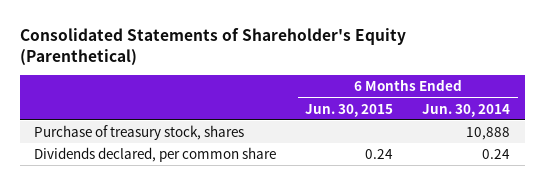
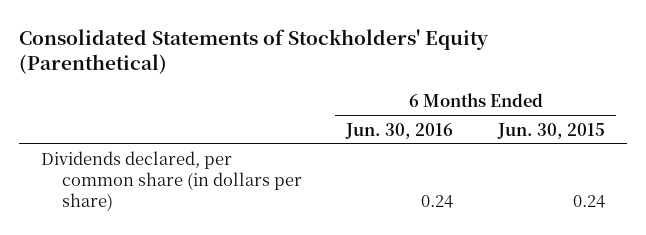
[19,27,406,66] Consolidated Statements of Shareholder's Equity (Parenthetical) -> [18,28,489,75] Consolidated Statements of Stockholders' Equity (Parenthetical)
[422,103,511,117] Jun. 30, 2014 -> none
none -> [345,122,454,139] Jun. 30, 2016
[34,125,245,141] Purchase of treasury stock, shares -> none
[34,147,277,163] Dividends declared, per common share -> [41,151,303,212] Dividends declared, per common share (in dollars per share)

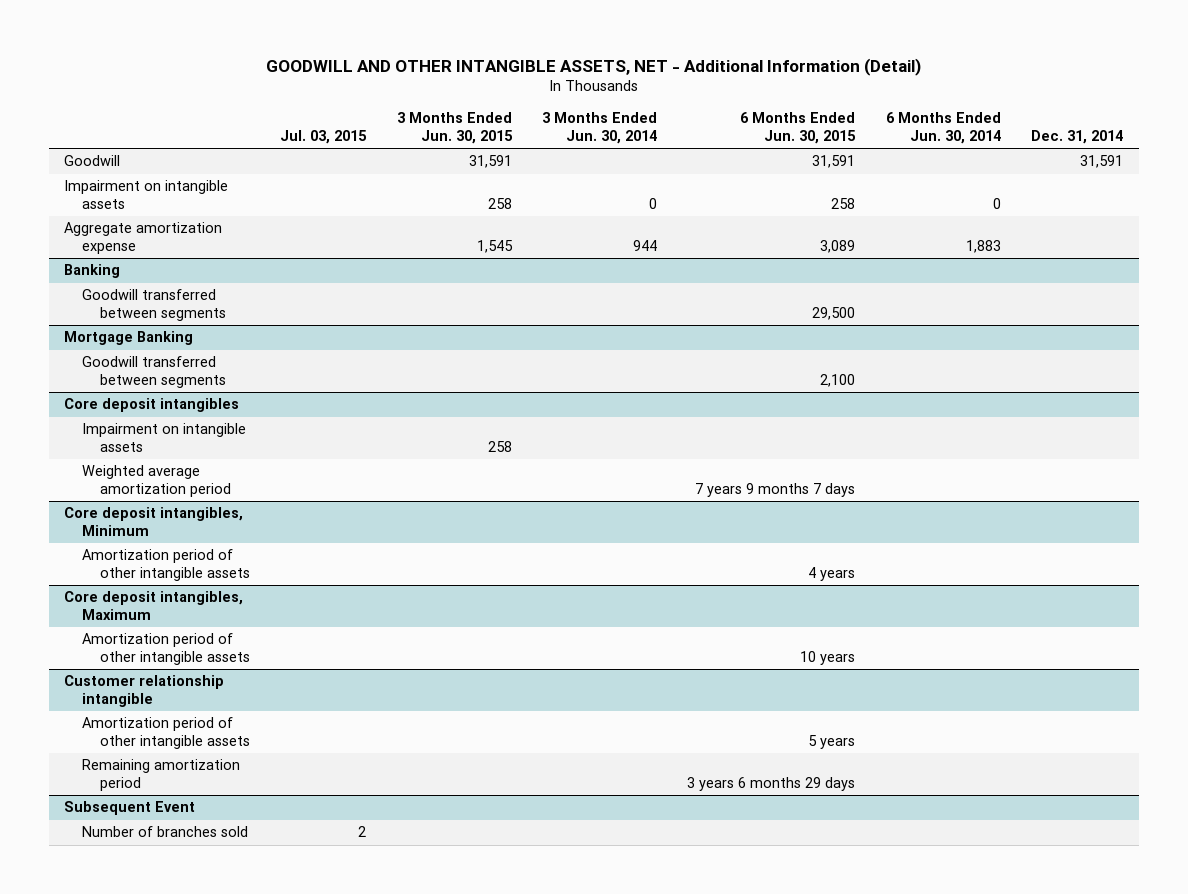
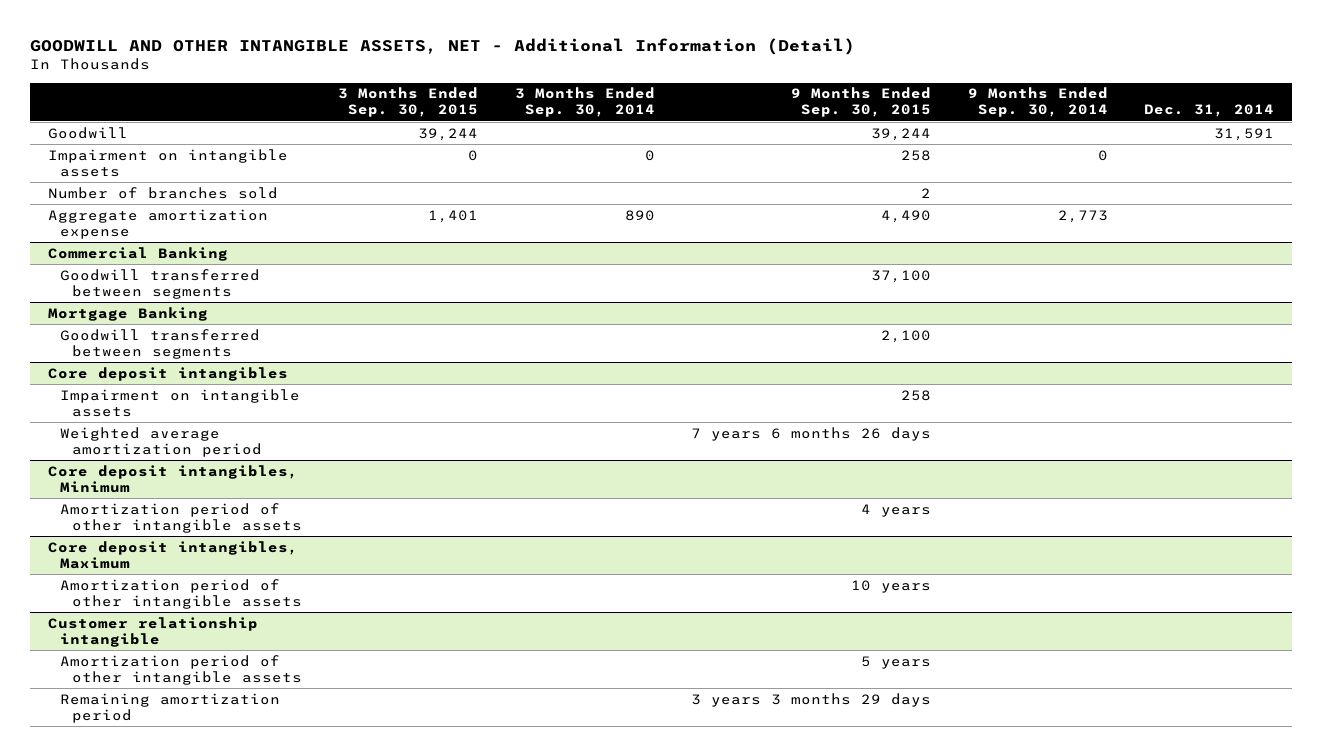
[280,130,368,145] Jul. 03, 2015 -> none
[396,112,513,145] 3 Months Ended Jun. 30, 2015 -> none
[542,112,658,145] 3 Months Ended Jun. 30, 2014 -> none
[740,112,857,145] 6 Months Ended Jun. 30, 2015 -> none
[885,112,1001,145] 6 Months Ended Jun. 30, 2014 -> none
none -> [338,87,479,118] 3 Months Ended Sep. 30, 2015
none -> [514,87,655,118] 3 Months Ended Sep. 30, 2014
none -> [791,87,932,118] 9 Months Ended Sep. 30, 2015
none -> [967,87,1108,118] 9 Months Ended Sep. 30, 2014
none -> [48,186,279,199] Number of branches sold
[64,264,121,279] Banking -> [48,246,229,261] Commercial Banking
[64,801,196,816] Subsequent Event -> none
[81,826,248,838] Number of branches sold -> none

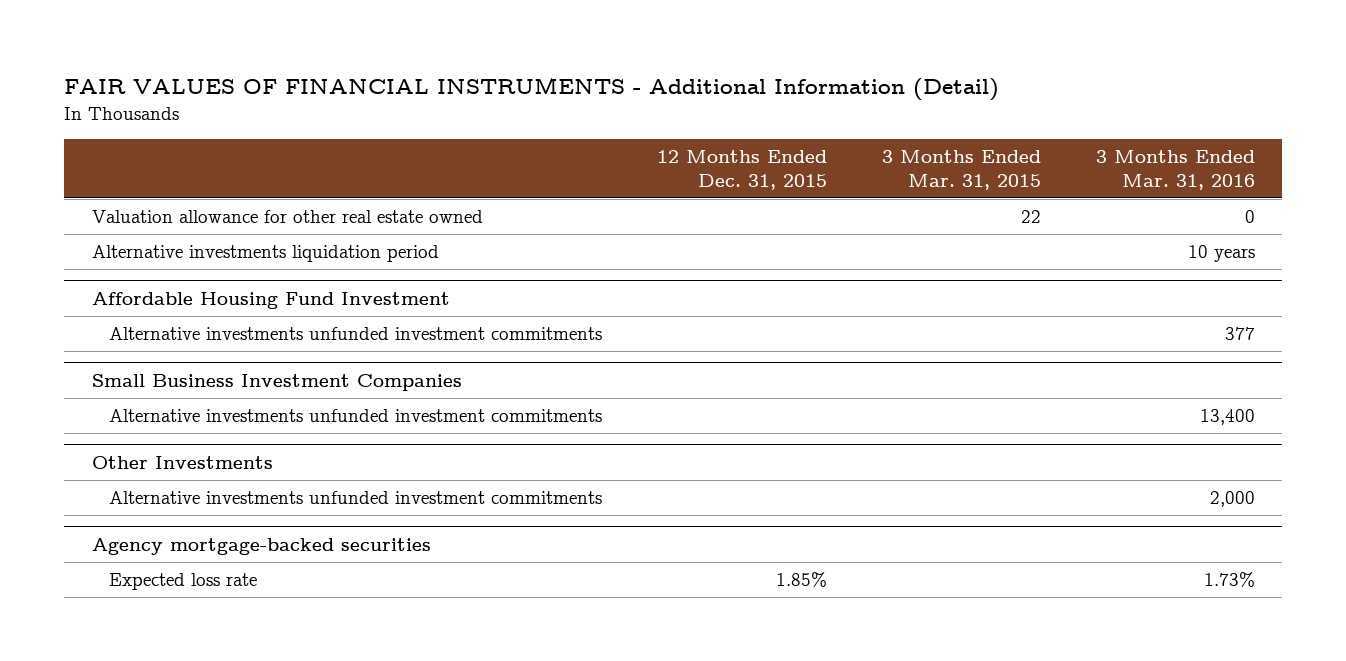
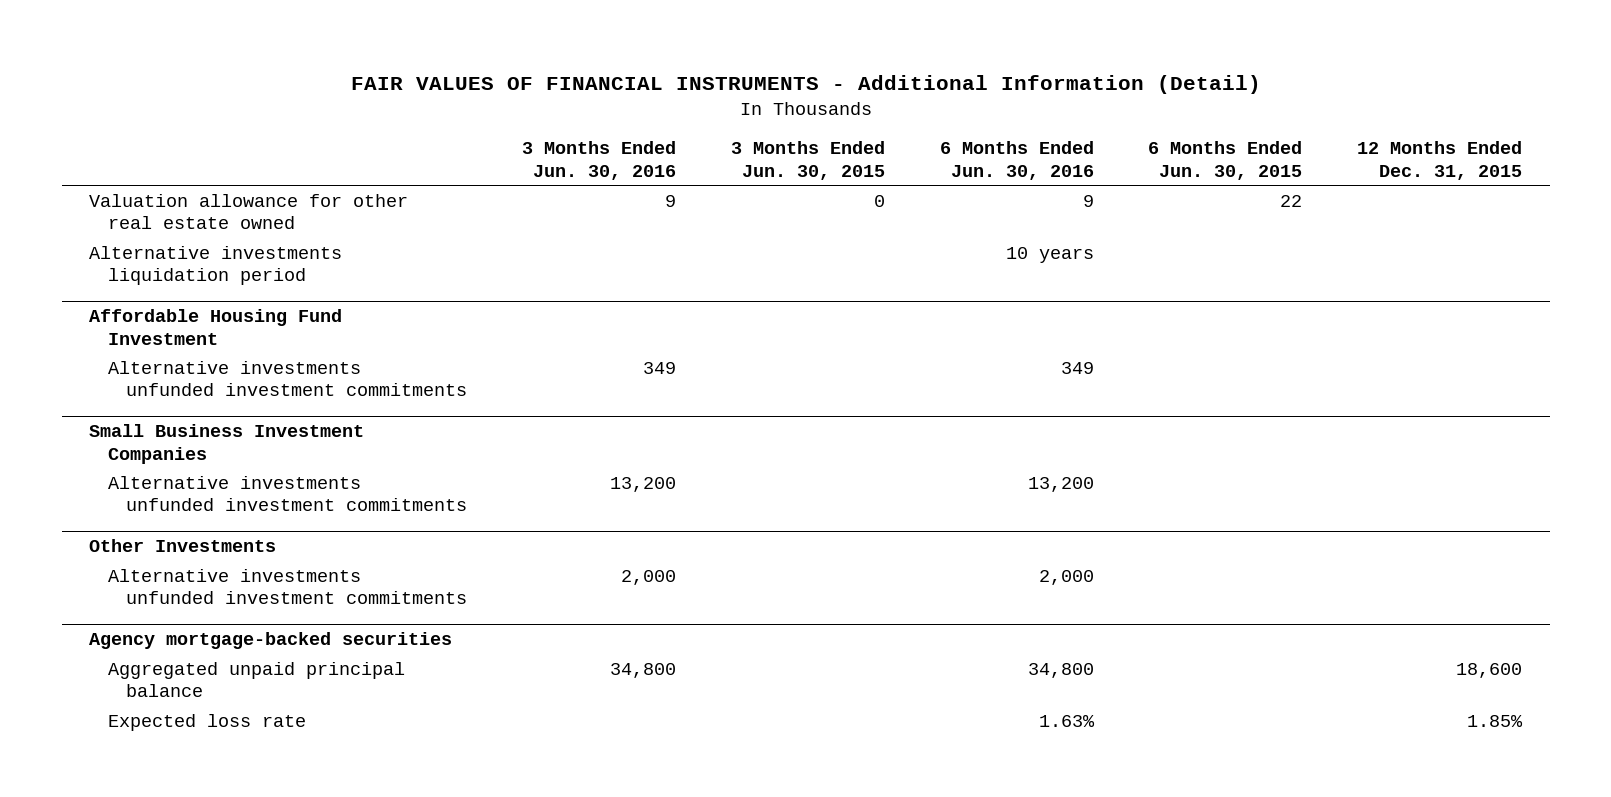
[881,149,1041,190] 3 Months Ended Mar. 31, 2015 -> none
[1095,149,1255,190] 3 Months Ended Mar. 31, 2016 -> none
none -> [521,140,676,180] 3 Months Ended Jun. 30, 2016
none -> [730,140,885,180] 3 Months Ended Jun. 30, 2015
none -> [939,140,1094,180] 6 Months Ended Jun. 30, 2016
none -> [1148,140,1303,180] 6 Months Ended Jun. 30, 2015
none -> [107,661,405,698] Aggregated unpaid principal balance

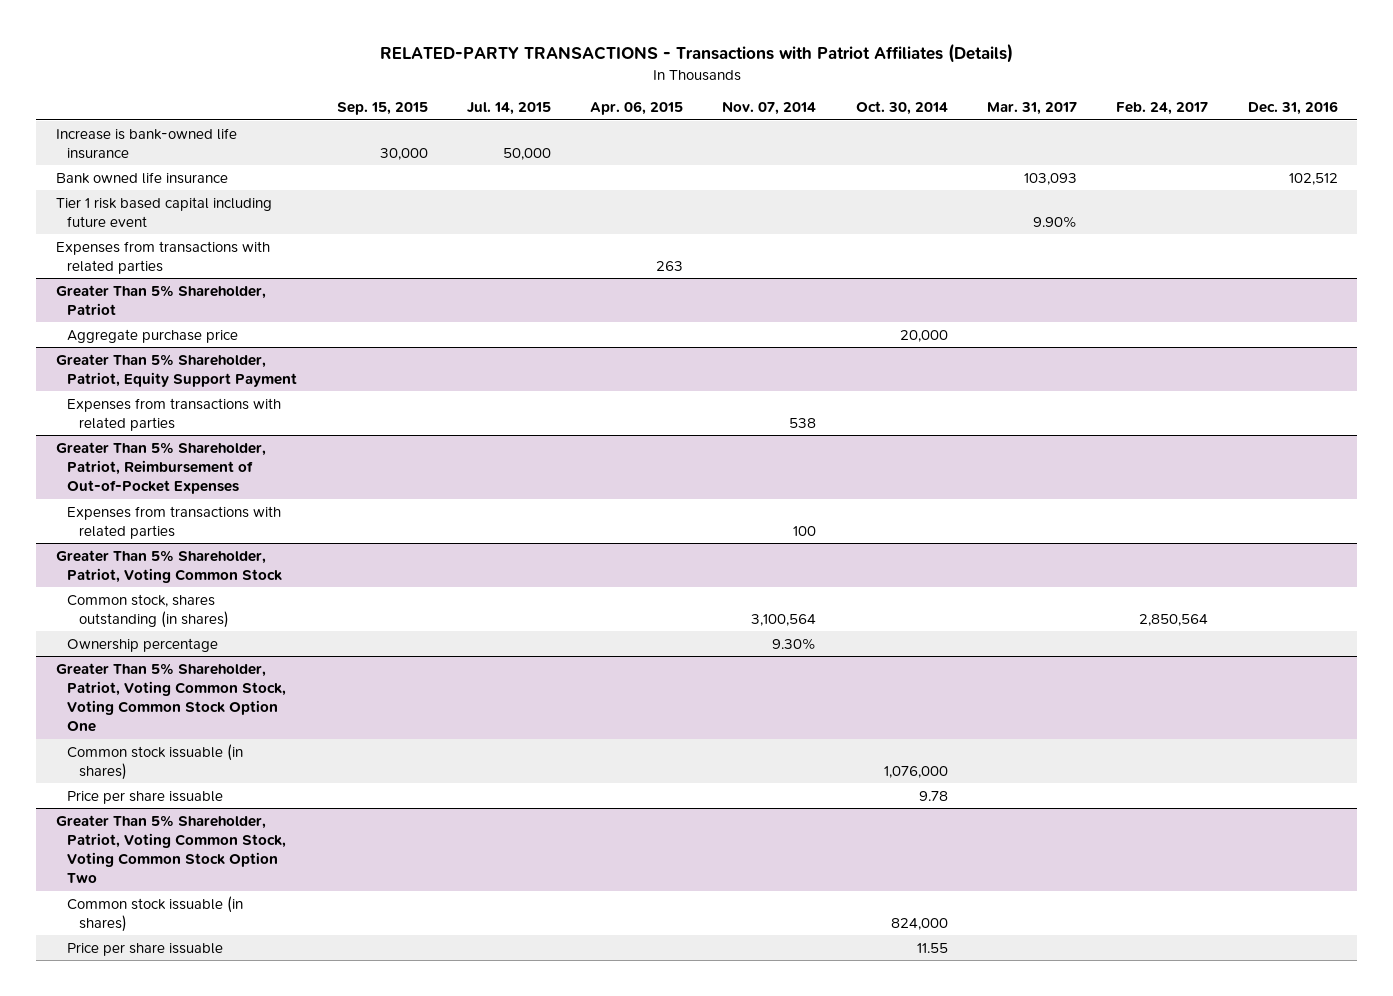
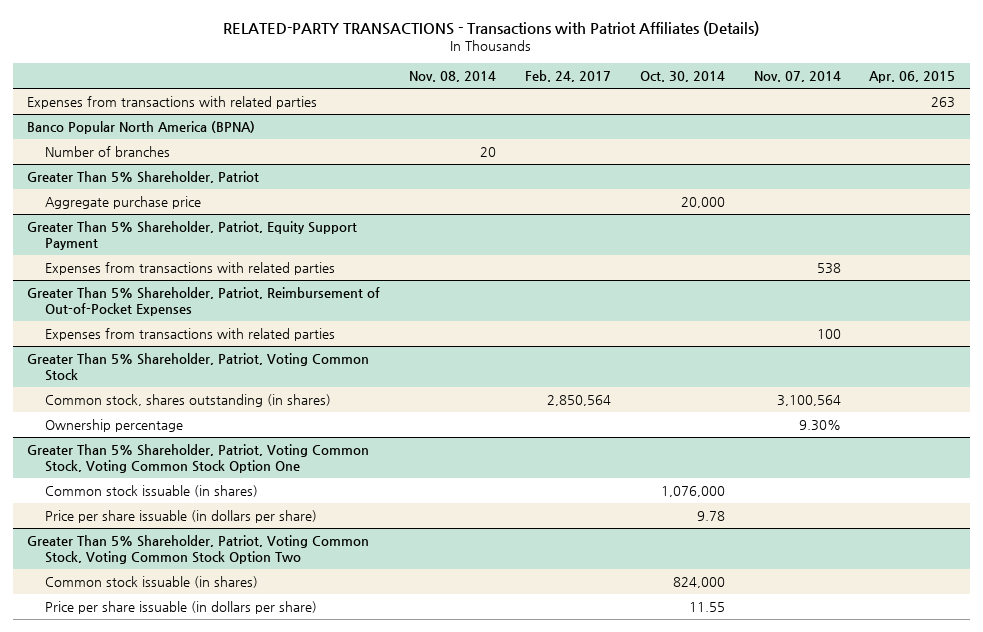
[336,102,428,116] Sep. 15, 2015 -> none
[466,102,551,116] Jul. 14, 2015 -> none
[986,102,1077,116] Mar. 31, 2017 -> none
[1247,101,1338,116] Dec. 31, 2016 -> none
none -> [409,71,497,83] Nov. 08, 2014
[55,127,237,159] Increase is bank-owned life insurance -> none
[55,171,228,184] Bank owned life insurance -> none
[55,196,272,227] Tier 1 risk based capital including future event -> none
none -> [27,121,256,135] Banco Popular North America (BPNA)
none -> [45,146,171,158] Number of branches
[67,790,224,804] Price per share issuable -> [45,510,318,524] Price per share issuable (in dollars per share)
[67,942,224,956] Price per share issuable -> [45,601,318,615] Price per share issuable (in dollars per share)

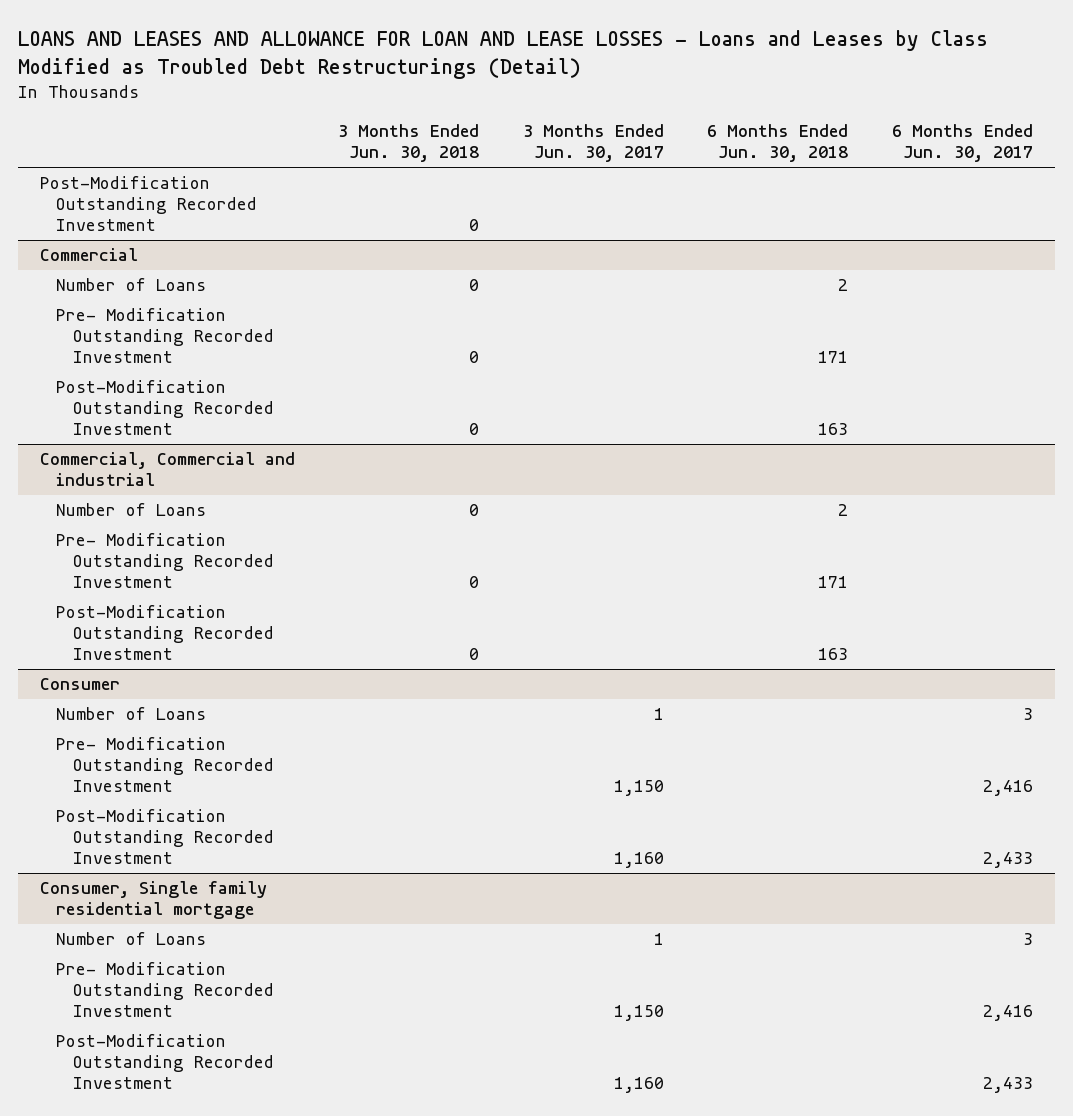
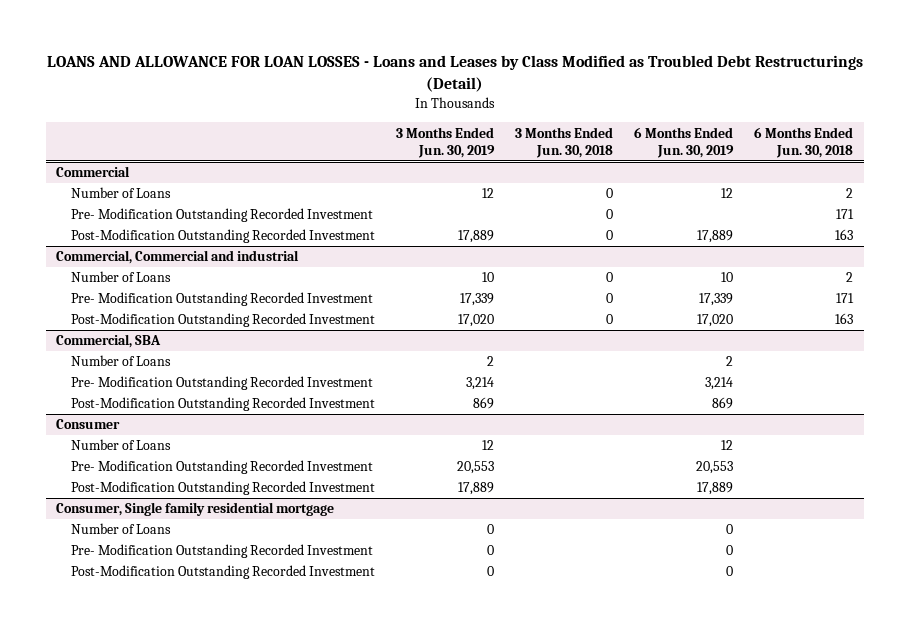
[18,30,989,79] LOANS AND LEASES AND ALLOWANCE FOR LOAN AND LEASE LOSSES - Loans and Leases by Class Modified as Troubled Debt Restructurings (Detail) -> [46,55,863,93] LOANS AND ALLOWANCE FOR LOAN LOSSES - Loans and Leases by Class Modified as Troubled Debt Restructurings (Detail)
[522,124,664,163] 3 Months Ended Jun. 30, 2017 -> none
[891,124,1033,163] 6 Months Ended Jun. 30, 2017 -> none
none -> [395,126,495,158] 3 Months Ended Jun. 30, 2019
none -> [633,126,734,158] 6 Months Ended Jun. 30, 2019
[39,176,258,232] Post-Modification Outstanding Recorded Investment -> none
none -> [56,334,162,349] Commercial, SBA
none -> [70,355,171,367] Number of Loans
none -> [70,376,373,391] Pre- Modification Outstanding Recorded Investment
none -> [70,397,375,412] Post-Modification Outstanding Recorded Investment

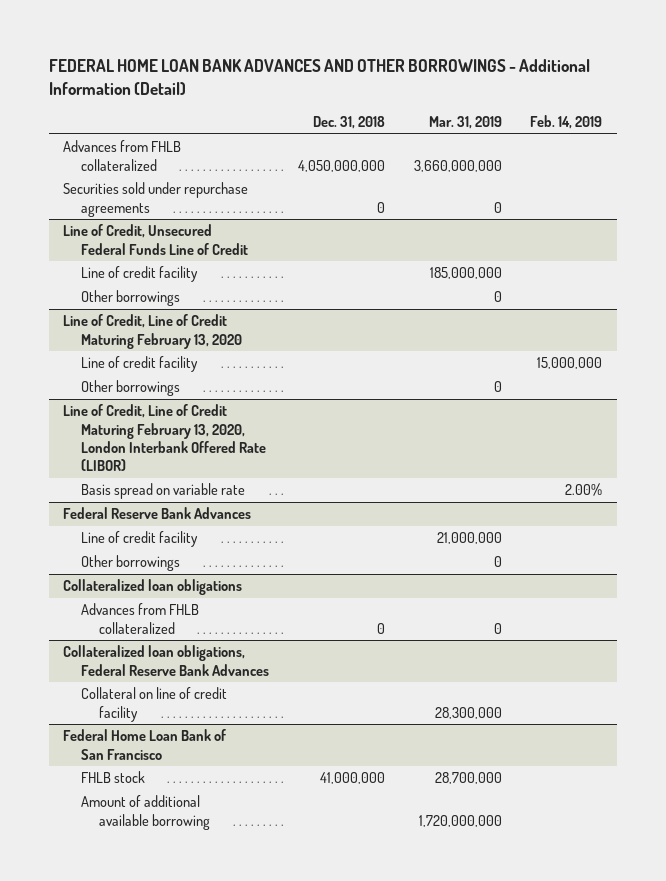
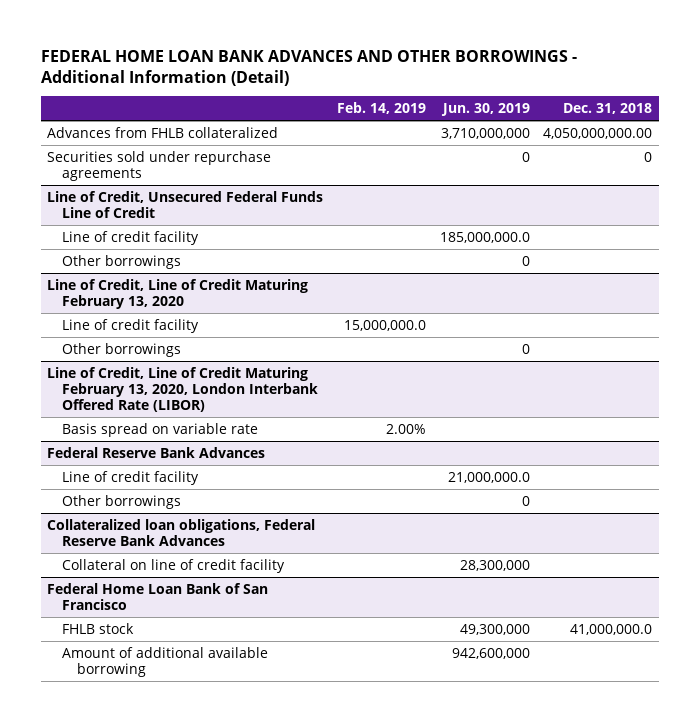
[428,115,502,129] Mar. 31, 2019 -> none
none -> [440,103,530,117] Jun. 30, 2019
[297,159,385,172] 4,050,000,000 -> [543,127,653,139] 4,050,000,000.00
[537,357,603,370] 15,000,000 -> [343,319,426,331] 15,000,000.0
[63,579,243,596] Collateralized loan obligations -> none
[81,603,200,634] Advances from FHLB collateralized -> none
[319,772,385,785] 41,000,000 -> [570,623,653,635] 41,000,000.0

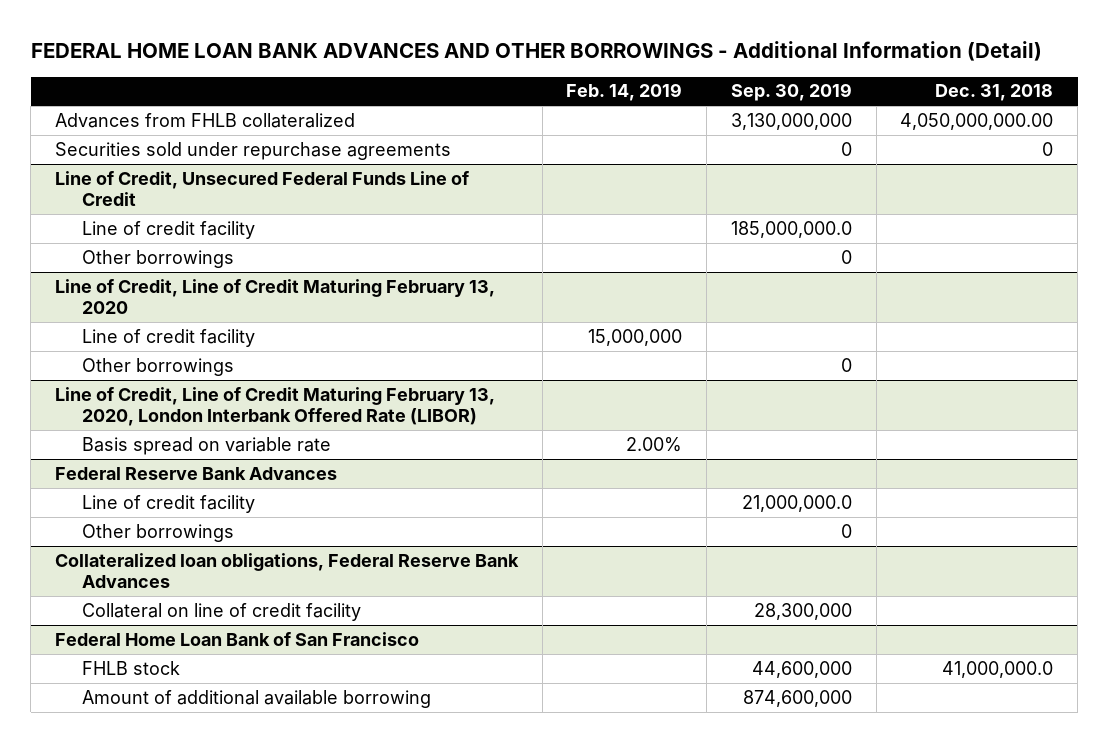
[440,103,530,117] Jun. 30, 2019 -> none
none -> [730,83,852,102] Sep. 30, 2019
[343,319,426,331] 15,000,000.0 -> [588,328,683,346] 15,000,000

